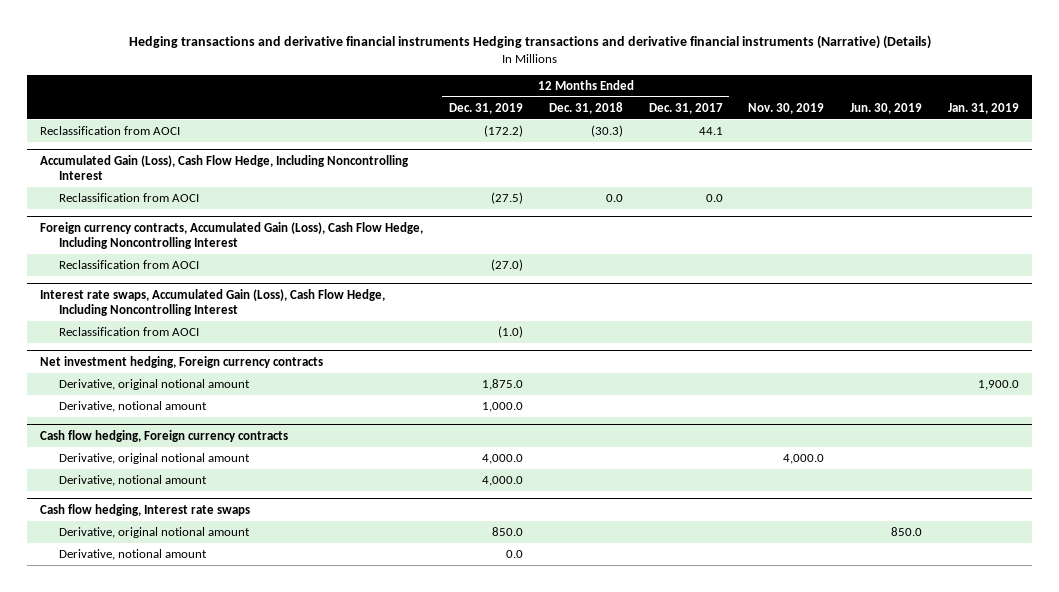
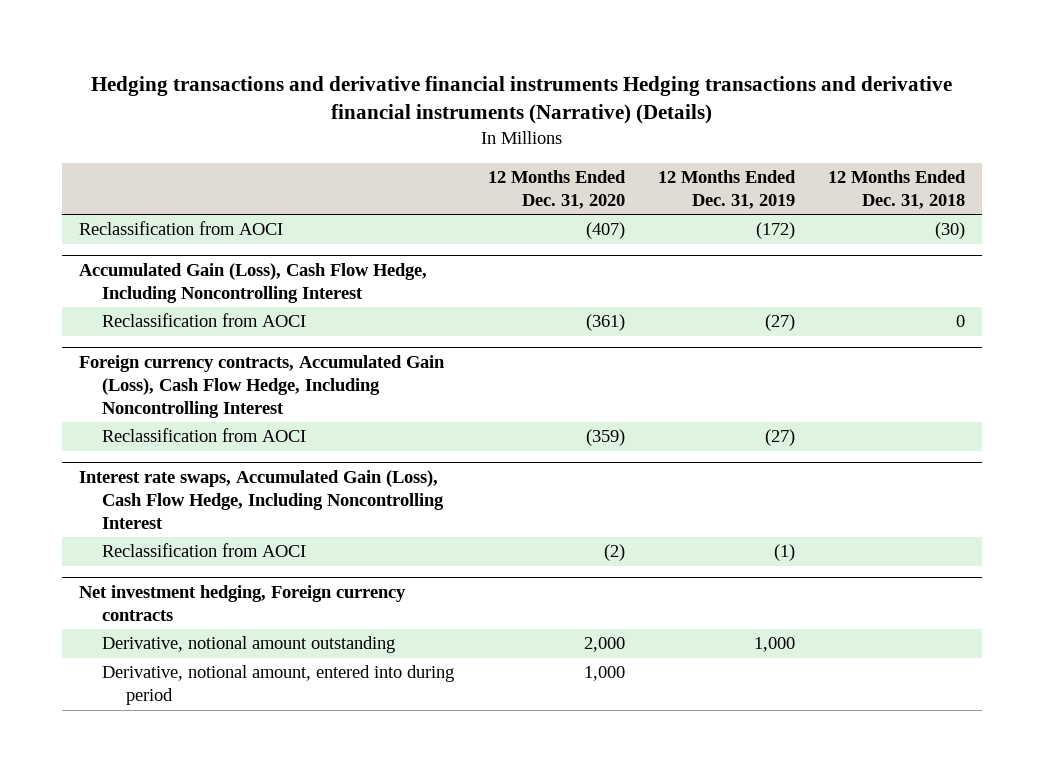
[648,102,723,114] Dec. 31, 2017 -> none
[748,102,825,114] Nov. 30, 2019 -> none
[850,102,923,114] Jun. 30, 2019 -> none
[948,102,1020,114] Jan. 31, 2019 -> none
none -> [487,170,626,210] 12 Months Ended Dec. 31, 2020
[483,124,523,137] (172.2) -> [755,222,795,240] (172)
[590,124,623,137] (30.3) -> [934,222,965,240] (30)
[490,191,523,204] (27.5) -> [764,314,795,332] (27)
[605,193,623,202] 0.0 -> [955,315,965,328] 0
[490,258,523,271] (27.0) -> [764,429,795,447] (27)
[497,325,523,338] (1.0) -> [773,544,795,562] (1)
[59,378,251,390] Derivative, original notional amount -> none
[39,429,288,442] Cash flow hedging, Foreign currency contracts -> none
[59,452,251,464] Derivative, original notional amount -> none
[59,474,208,486] Derivative, notional amount -> none
[39,503,250,516] Cash flow hedging, Interest rate swaps -> none
[59,526,251,538] Derivative, original notional amount -> none
[59,548,208,560] Derivative, notional amount -> none
[59,400,208,412] Derivative, notional amount -> [102,636,396,654] Derivative, notional amount outstanding
[481,401,523,412] 1,000.0 -> [753,637,795,653] 1,000
none -> [102,665,455,706] Derivative, notional amount, entered into during period

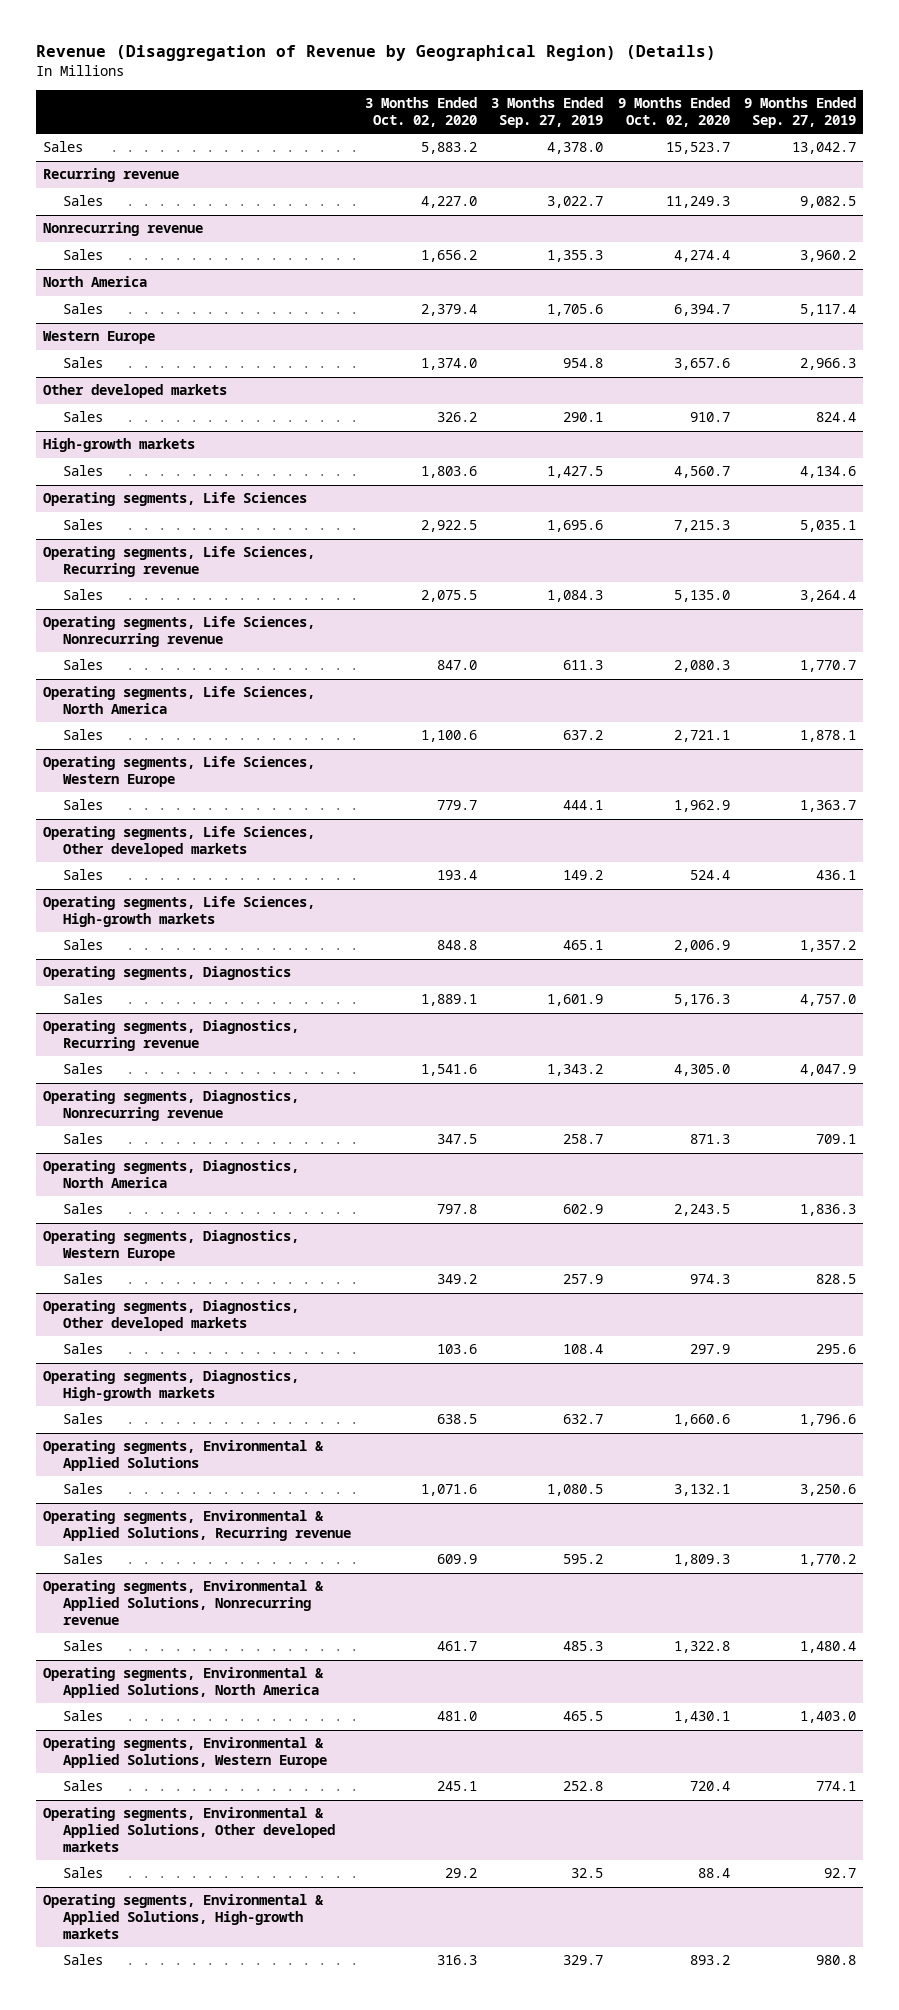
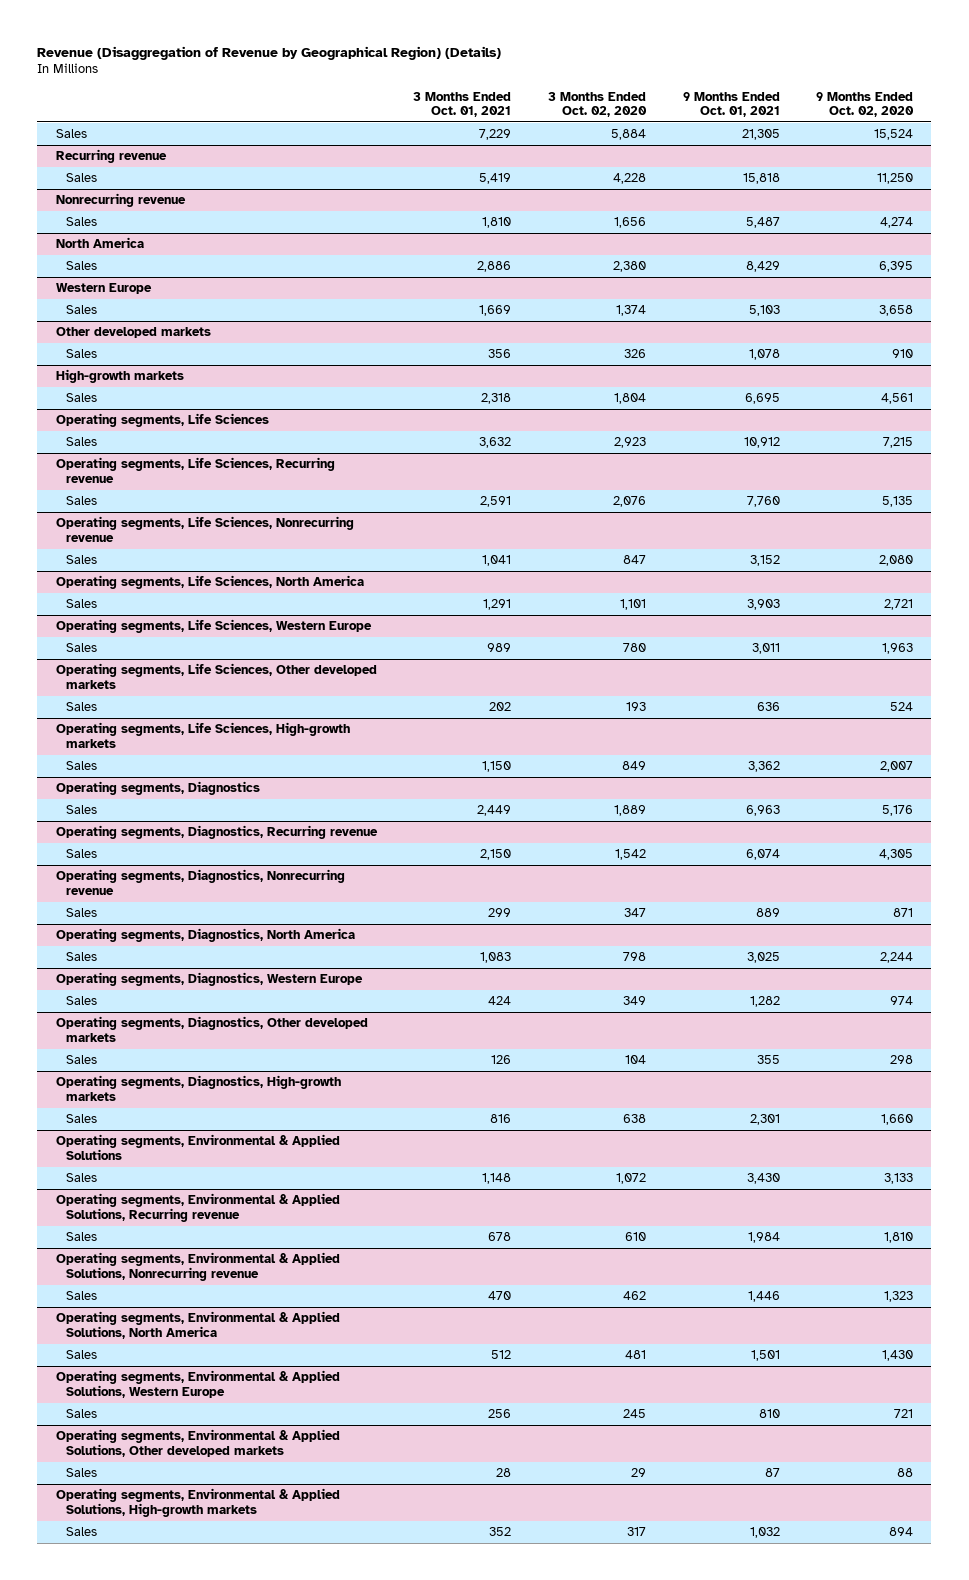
[491,97,604,128] 3 Months Ended Sep. 27, 2019 -> none
[743,97,856,128] 9 Months Ended Sep. 27, 2019 -> none
none -> [413,91,512,117] 3 Months Ended Oct. 01, 2021
none -> [682,91,780,117] 9 Months Ended Oct. 01, 2021
[421,142,478,155] 5,883.2 -> [610,129,646,141] 5,884
[665,142,730,155] 15,523.7 -> [874,129,914,141] 15,524
[421,196,478,209] 4,227.0 -> [612,173,646,185] 4,228
[665,196,730,209] 11,249.3 -> [877,173,914,185] 11,250
[421,250,478,263] 1,656.2 -> [613,217,646,229] 1,656
[673,250,730,263] 4,274.4 -> [880,217,914,229] 4,274
[421,304,478,317] 2,379.4 -> [612,261,646,273] 2,380
[673,304,730,317] 6,394.7 -> [879,261,914,273] 6,395
[421,358,478,371] 1,374.0 -> [615,305,646,317] 1,374
[673,358,730,371] 3,657.6 -> [879,305,914,317] 3,658
[437,412,478,423] 326.2 -> [623,349,646,359] 326
[689,412,730,423] 910.7 -> [892,349,914,359] 910
[421,466,478,479] 1,803.6 -> [613,393,646,405] 1,804
[673,466,730,479] 4,560.7 -> [881,393,914,405] 4,561
[421,520,478,533] 2,922.5 -> [613,437,646,449] 2,923
[673,520,730,533] 7,215.3 -> [883,437,914,449] 7,215
[421,590,478,603] 2,075.5 -> [612,496,646,508] 2,076
[673,590,730,603] 5,135.0 -> [882,496,914,508] 5,135
[437,660,478,671] 847.0 -> [622,555,646,565] 847
[673,660,730,673] 2,080.3 -> [879,555,914,567] 2,080
[421,730,478,743] 1,100.6 -> [619,599,646,611] 1,101
[673,730,730,743] 2,721.1 -> [884,599,914,611] 2,721
[437,800,478,811] 779.7 -> [622,643,646,653] 780
[673,800,730,813] 1,962.9 -> [882,643,914,655] 1,963
[437,870,478,881] 193.4 -> [625,702,646,712] 193
[689,870,730,881] 524.4 -> [890,702,914,712] 524
[437,940,478,951] 848.8 -> [621,761,646,771] 849
[673,940,730,953] 2,006.9 -> [880,761,914,773] 2,007
[421,994,478,1007] 1,889.1 -> [613,805,646,817] 1,889
[673,994,730,1007] 5,176.3 -> [882,805,914,817] 5,176
[421,1064,478,1077] 1,541.6 -> [614,849,646,861] 1,542
[673,1064,730,1077] 4,305.0 -> [879,849,914,861] 4,305
[437,1134,478,1145] 347.5 -> [623,908,646,918] 347
[689,1134,730,1145] 871.3 -> [893,908,914,918] 871
[437,1204,478,1215] 797.8 -> [622,952,646,962] 798
[673,1204,730,1217] 2,243.5 -> [880,952,914,964] 2,244
[437,1274,478,1285] 349.2 -> [622,996,646,1006] 349
[689,1274,730,1285] 974.3 -> [890,996,914,1006] 974
[437,1344,478,1355] 103.6 -> [624,1055,646,1065] 104
[689,1344,730,1355] 297.9 -> [890,1055,914,1065] 298
[437,1414,478,1425] 638.5 -> [622,1114,646,1124] 638
[673,1414,730,1427] 1,660.6 -> [881,1114,914,1126] 1,660
[421,1484,478,1497] 1,071.6 -> [615,1173,646,1185] 1,072
[673,1484,730,1497] 3,132.1 -> [884,1173,914,1185] 3,133
[437,1554,478,1565] 609.9 -> [624,1232,646,1242] 610
[673,1554,730,1567] 1,809.3 -> [884,1232,914,1244] 1,810
[437,1641,478,1652] 461.7 -> [622,1291,646,1301] 462
[673,1641,730,1654] 1,322.8 -> [884,1291,914,1303] 1,323
[437,1711,478,1722] 481.0 -> [624,1350,646,1360] 481
[673,1711,730,1724] 1,430.1 -> [882,1350,914,1362] 1,430
[437,1781,478,1792] 245.1 -> [622,1409,646,1419] 245
[689,1781,730,1792] 720.4 -> [894,1409,914,1419] 721
[445,1868,478,1879] 29.2 -> [630,1468,646,1478] 29
[697,1868,730,1879] 88.4 -> [897,1468,914,1478] 88
[437,1955,478,1966] 316.3 -> [626,1527,646,1537] 317
[689,1955,730,1966] 893.2 -> [889,1527,914,1537] 894

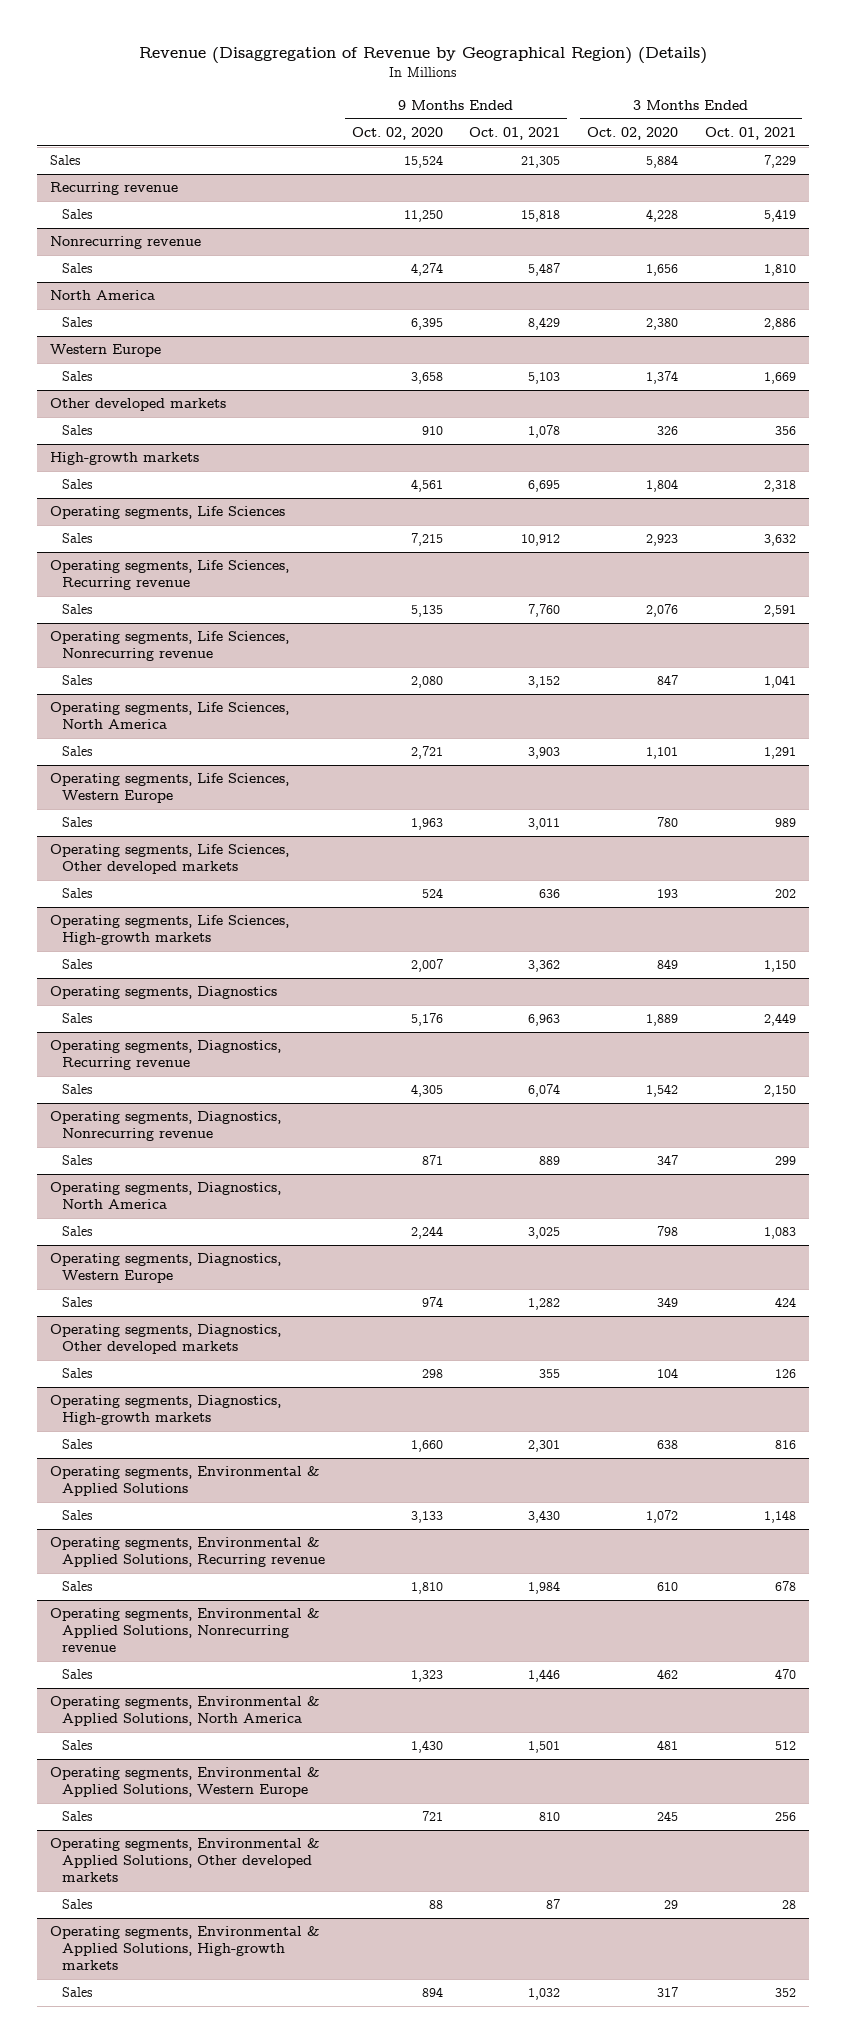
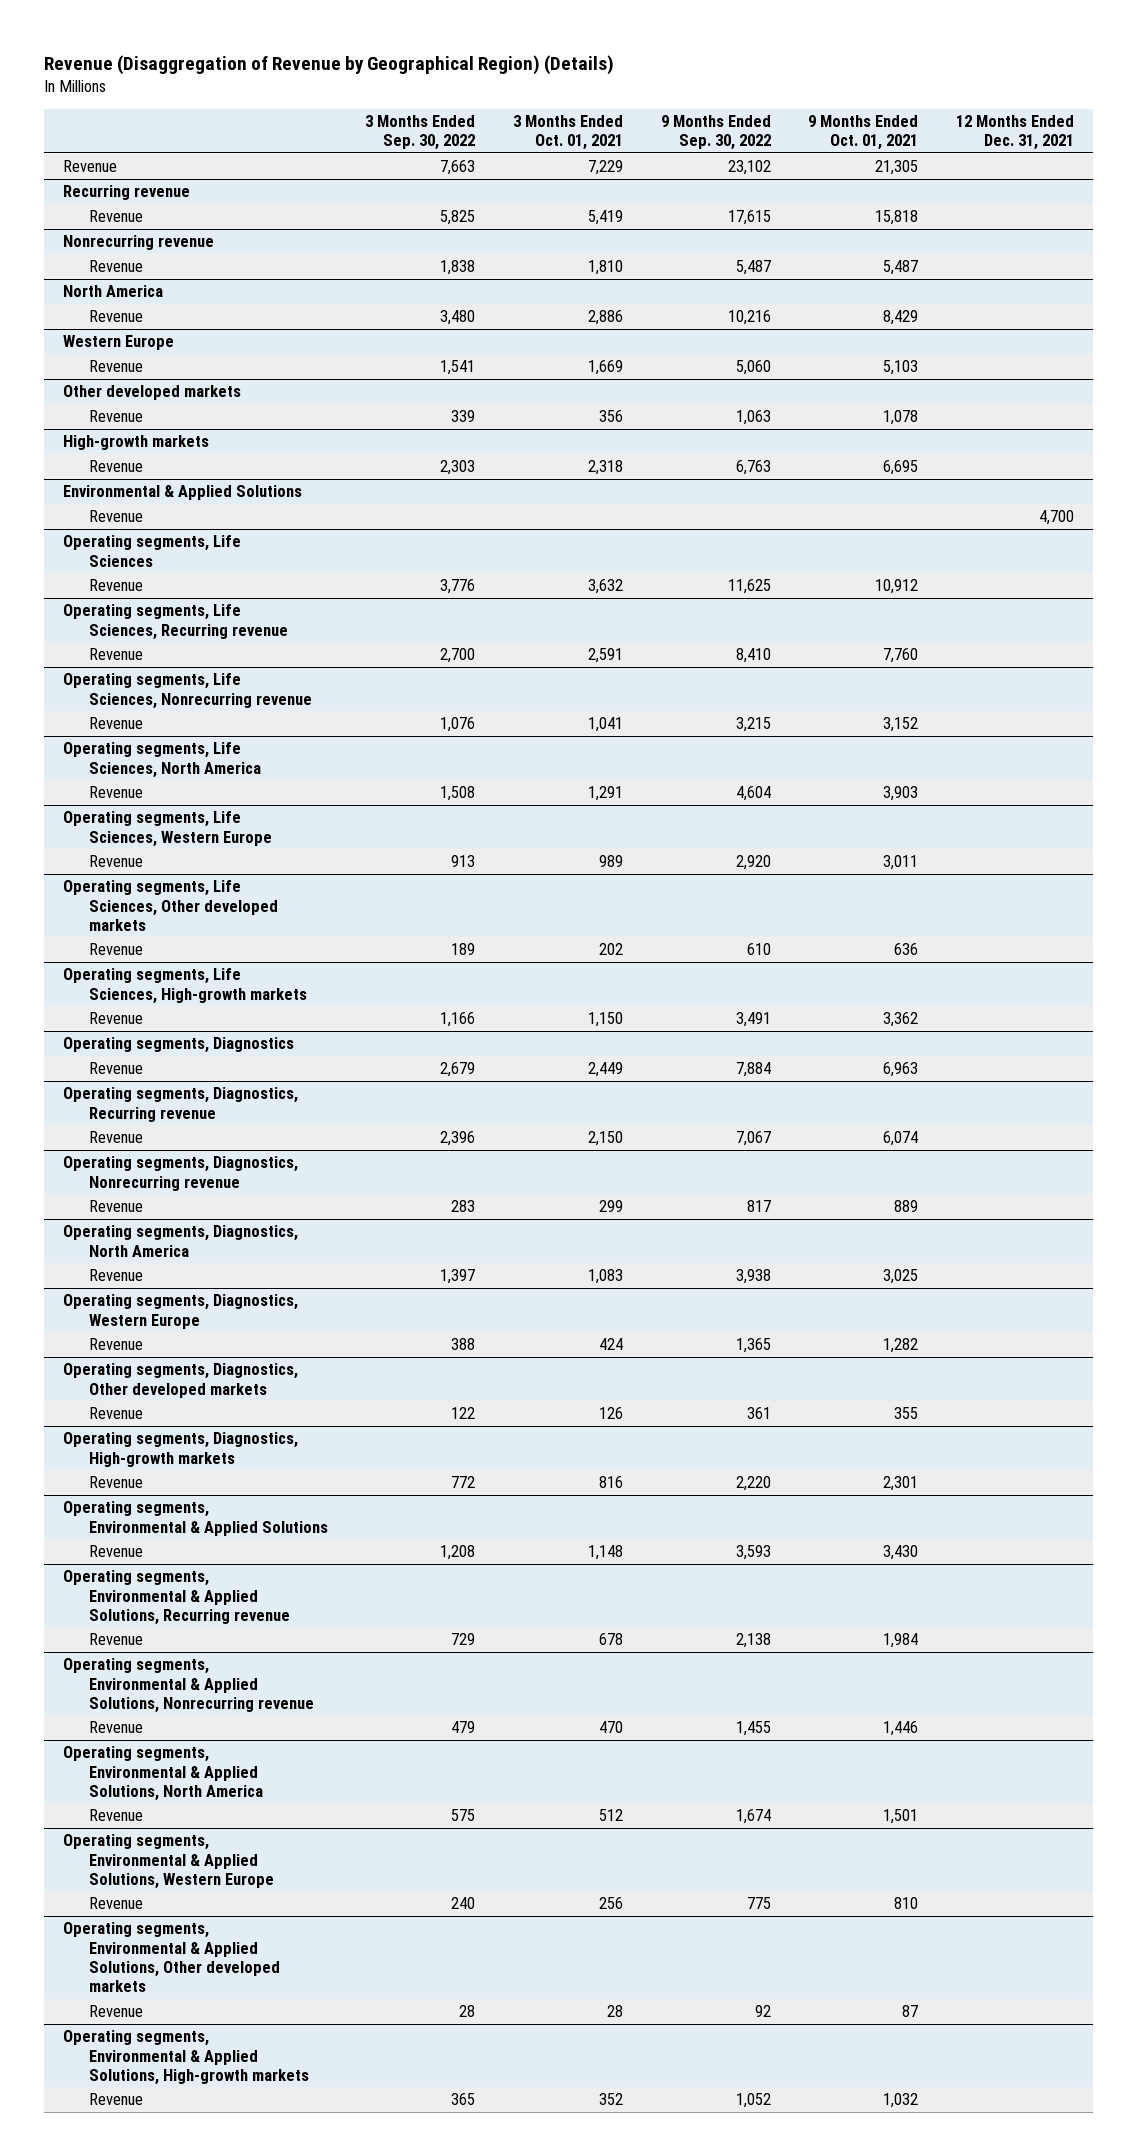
[351,126,443,140] Oct. 02, 2020 -> none
[587,126,679,140] Oct. 02, 2020 -> none
none -> [365,115,476,151] 3 Months Ended Sep. 30, 2022
none -> [660,115,771,151] 9 Months Ended Sep. 30, 2022
none -> [955,115,1074,151] 12 Months Ended Dec. 31, 2021
[49,155,81,166] Sales -> [62,160,117,173] Revenue
[62,209,94,220] Sales -> [88,210,143,223] Revenue
[62,263,94,274] Sales -> [88,260,143,273] Revenue
[62,317,94,328] Sales -> [88,310,143,323] Revenue
[62,371,94,382] Sales -> [88,360,143,373] Revenue
[62,425,94,436] Sales -> [88,410,143,423] Revenue
[62,479,94,490] Sales -> [88,460,143,473] Revenue
none -> [62,485,302,501] Environmental & Applied Solutions
none -> [88,510,143,523] Revenue
[62,533,94,544] Sales -> [88,579,143,592] Revenue
[62,604,94,615] Sales -> [88,648,143,661] Revenue
[62,675,94,686] Sales -> [88,717,143,730] Revenue
[62,746,94,757] Sales -> [88,786,143,799] Revenue
[62,817,94,828] Sales -> [88,855,143,868] Revenue
[62,888,94,899] Sales -> [88,943,143,956] Revenue
[62,959,94,970] Sales -> [88,1012,143,1025] Revenue
[62,1013,94,1024] Sales -> [88,1062,143,1075] Revenue
[62,1084,94,1095] Sales -> [88,1131,143,1144] Revenue
[62,1155,94,1166] Sales -> [88,1200,143,1213] Revenue
[62,1226,94,1237] Sales -> [88,1269,143,1282] Revenue
[62,1297,94,1308] Sales -> [88,1338,143,1351] Revenue
[62,1368,94,1379] Sales -> [88,1407,143,1420] Revenue
[62,1439,94,1450] Sales -> [88,1476,143,1489] Revenue
[62,1510,94,1521] Sales -> [88,1545,143,1558] Revenue
[62,1581,94,1592] Sales -> [88,1633,143,1646] Revenue
[62,1669,94,1680] Sales -> [88,1721,143,1734] Revenue
[62,1740,94,1751] Sales -> [88,1809,143,1822] Revenue
[62,1811,94,1822] Sales -> [88,1897,143,1910] Revenue
[62,1899,94,1910] Sales -> [88,2005,143,2018] Revenue
[62,1987,94,1998] Sales -> [88,2093,143,2106] Revenue

